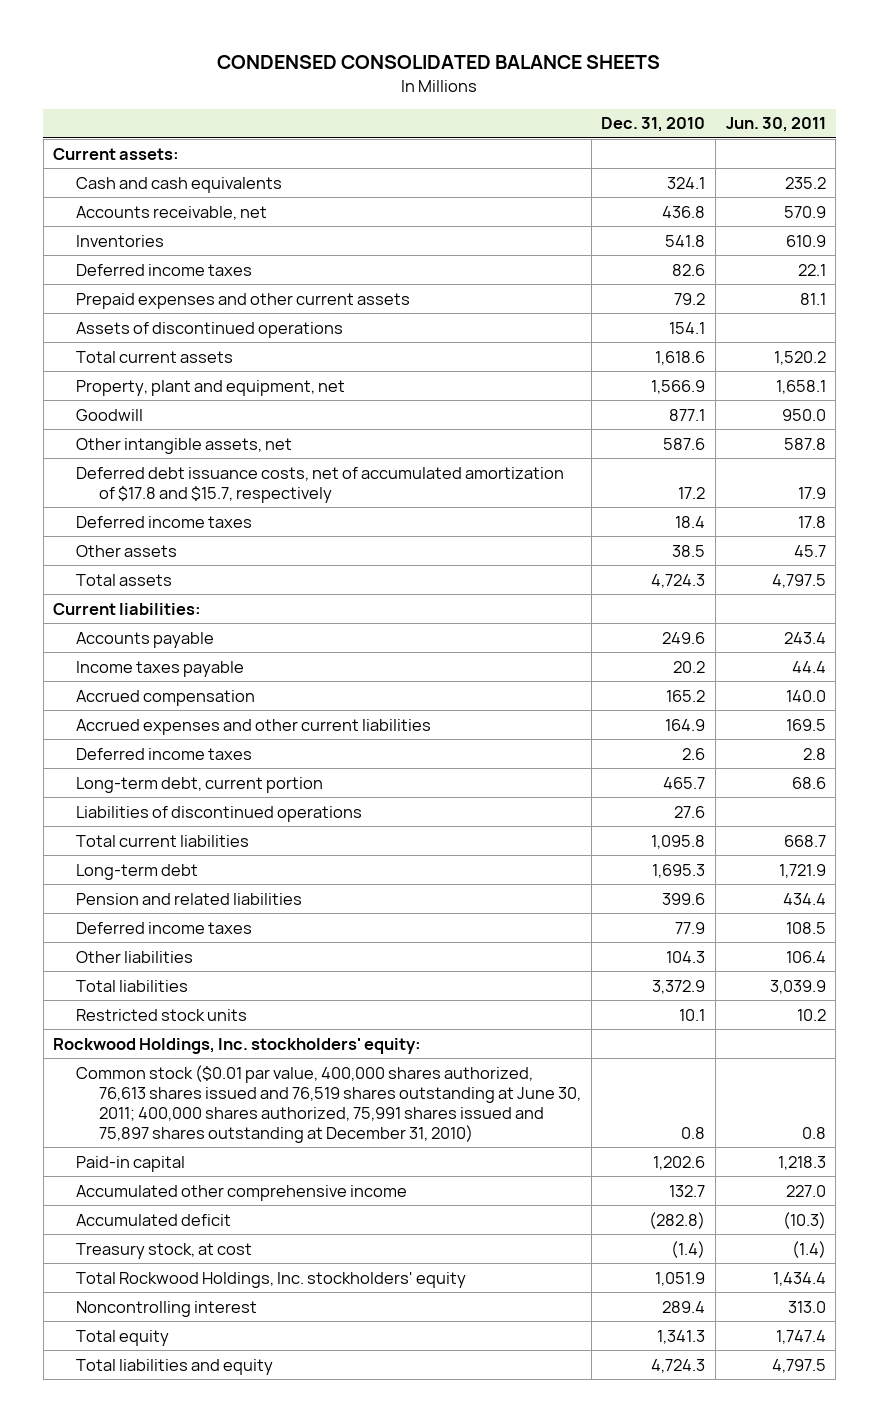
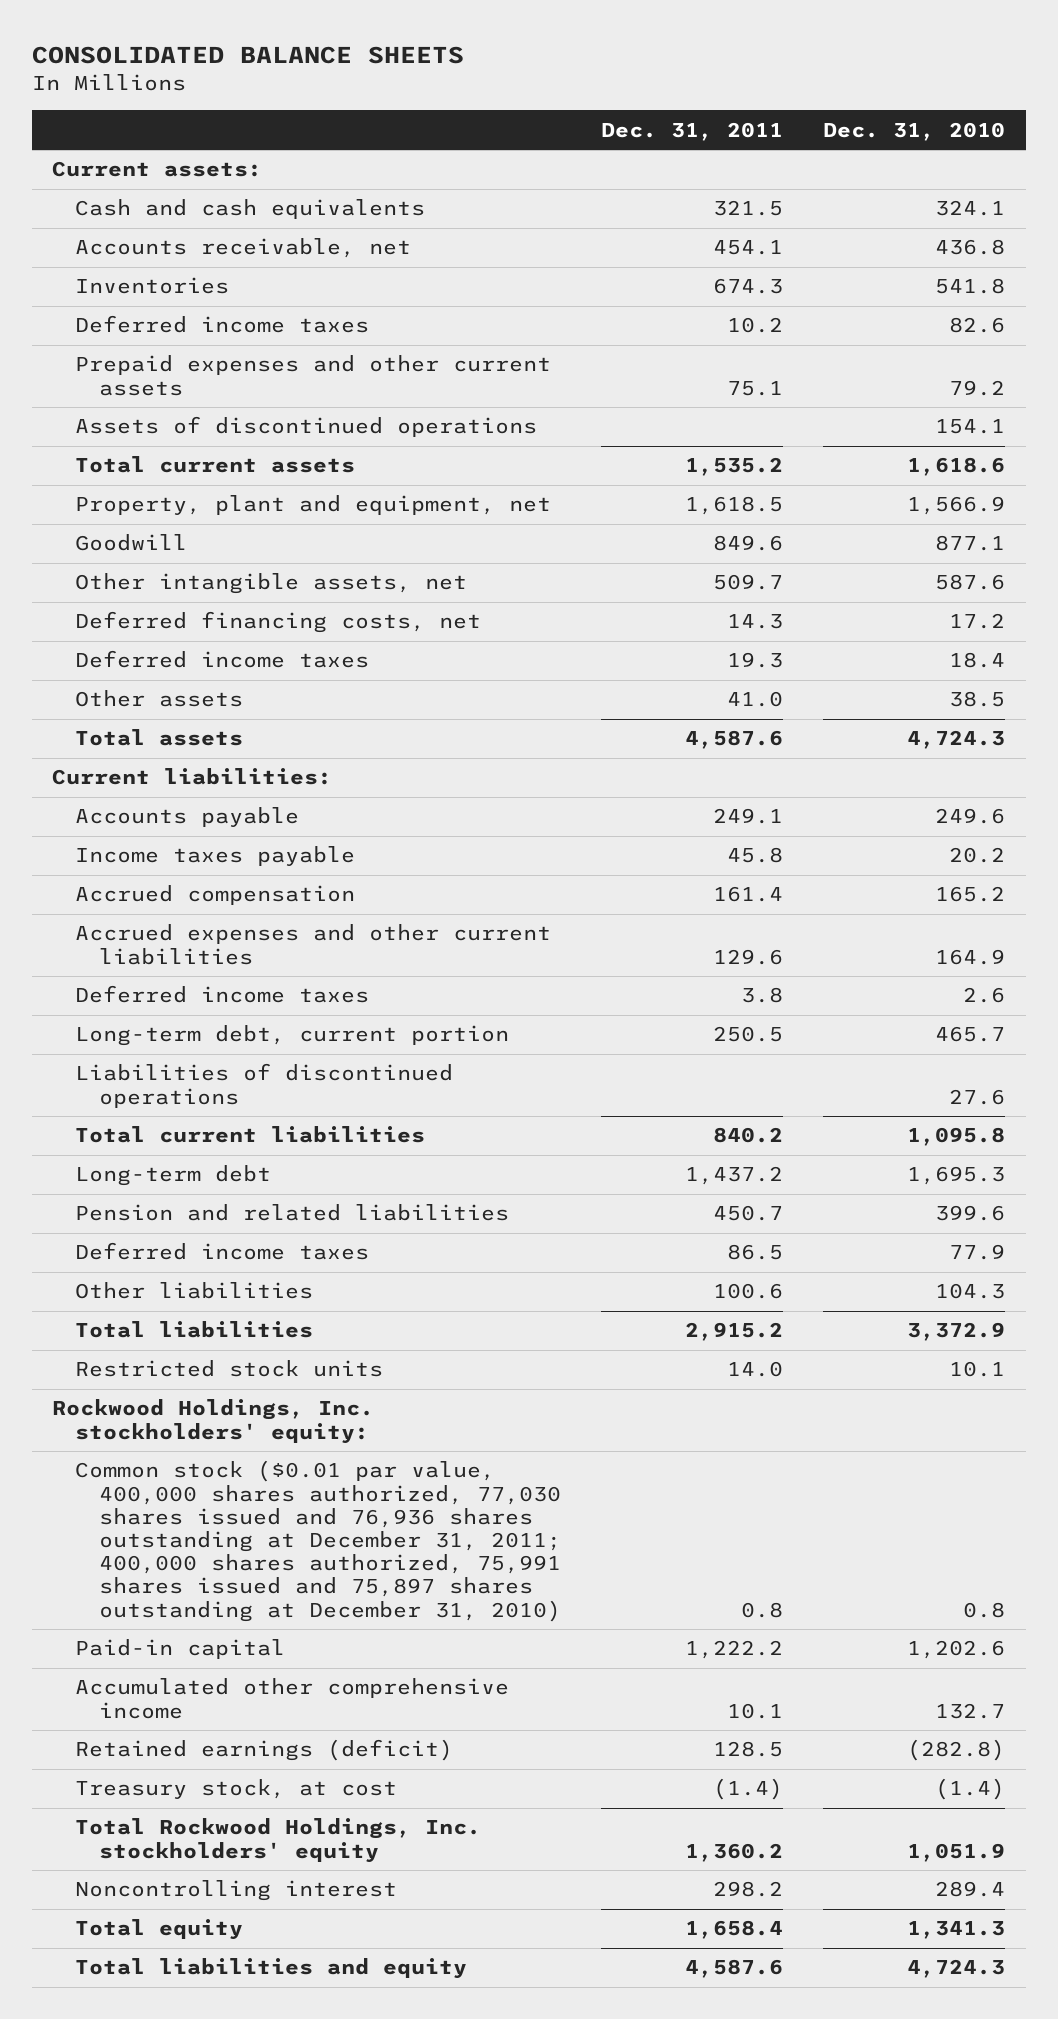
[217,55,661,70] CONDENSED CONSOLIDATED BALANCE SHEETS -> [32,46,465,65] CONSOLIDATED BALANCE SHEETS
[725,117,826,133] Jun. 30, 2011 -> none
none -> [601,121,784,141] Dec. 31, 2011
[76,466,565,503] Deferred debt issuance costs, net of accumulated amortization of $17.8 and $15.7, respectively -> [75,611,482,634] Deferred financing costs, net
[76,1064,581,1143] Common stock ($0.01 par value, 400,000 shares authorized, 76,613 shares issued and 76,519 shares outstanding at June 30, 2011; 400,000 shares authorized, 75,991 shares issued and 75,897 shares outstanding at December 31, 2010) -> [75,1460,561,1622] Common stock ($0.01 par value, 400,000 shares authorized, 77,030 shares issued and 76,936 shares outstanding at December 31, 2011; 400,000 shares authorized, 75,991 shares issued and 75,897 shares outstanding at December 31, 2010)
[76,1213,232,1226] Accumulated deficit -> [75,1739,454,1762] Retained earnings (deficit)

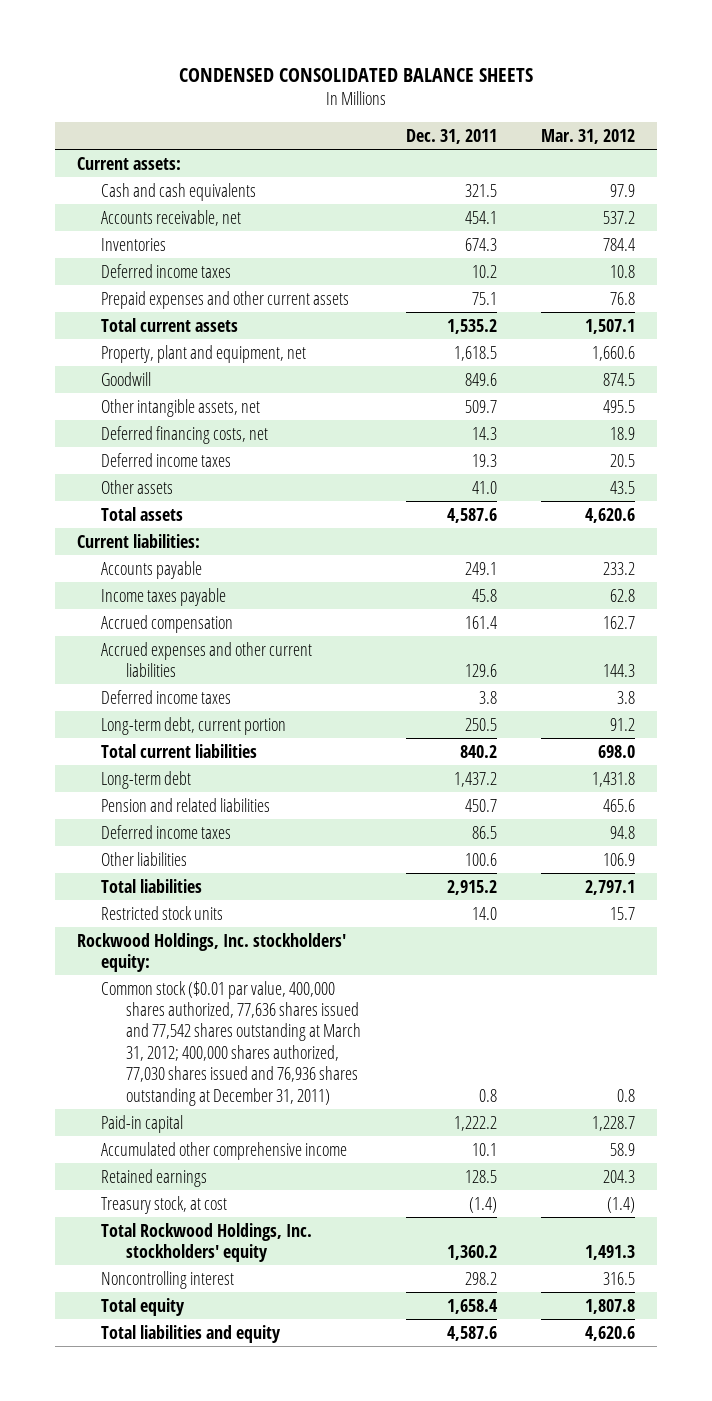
[32,46,465,65] CONSOLIDATED BALANCE SHEETS -> [178,67,533,82] CONDENSED CONSOLIDATED BALANCE SHEETS
[823,121,1006,141] Dec. 31, 2010 -> none
none -> [540,128,635,144] Mar. 31, 2012
[75,416,538,438] Assets of discontinued operations -> none
[75,1063,454,1108] Liabilities of discontinued operations -> none
[75,1460,561,1622] Common stock ($0.01 par value, 400,000 shares authorized, 77,030 shares issued and 76,936 shares outstanding at December 31, 2011; 400,000 shares authorized, 75,991 shares issued and 75,897 shares outstanding at December 31, 2010) -> [101,980,362,1106] Common stock ($0.01 par value, 400,000 shares authorized, 77,636 shares issued and 77,542 shares outstanding at March 31, 2012; 400,000 shares authorized, 77,030 shares issued and 76,936 shares outstanding at December 31, 2011)
[75,1739,454,1762] Retained earnings (deficit) -> [101,1168,208,1187] Retained earnings

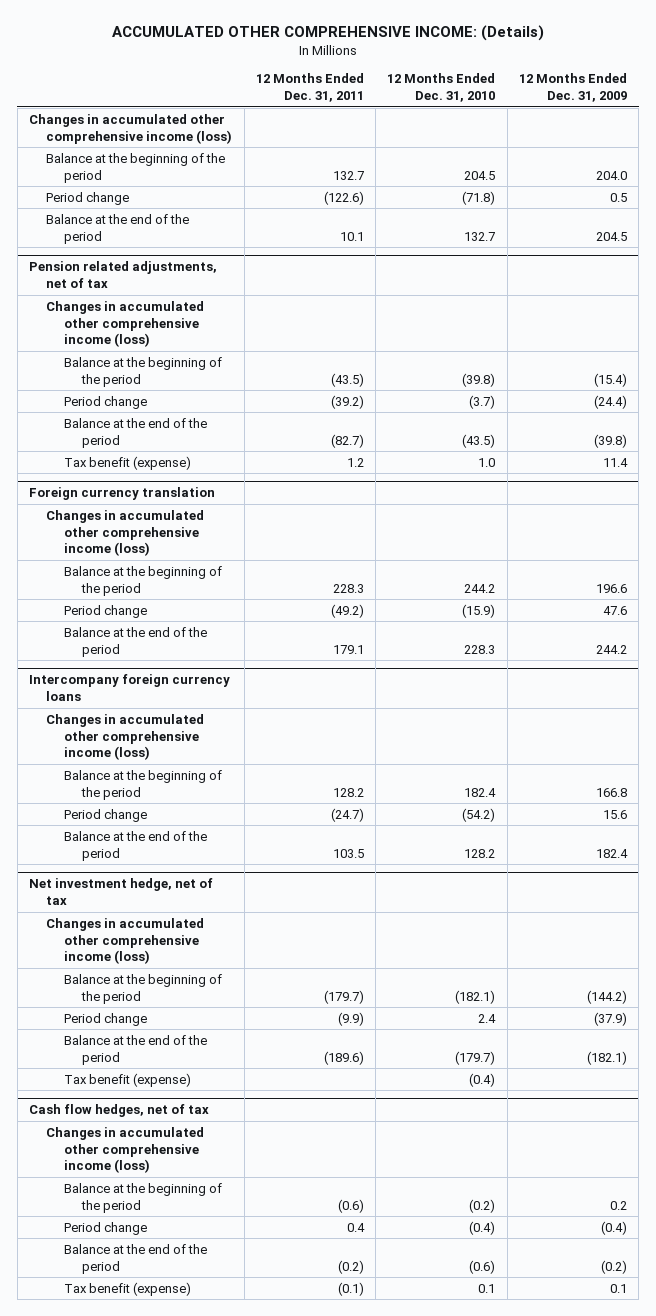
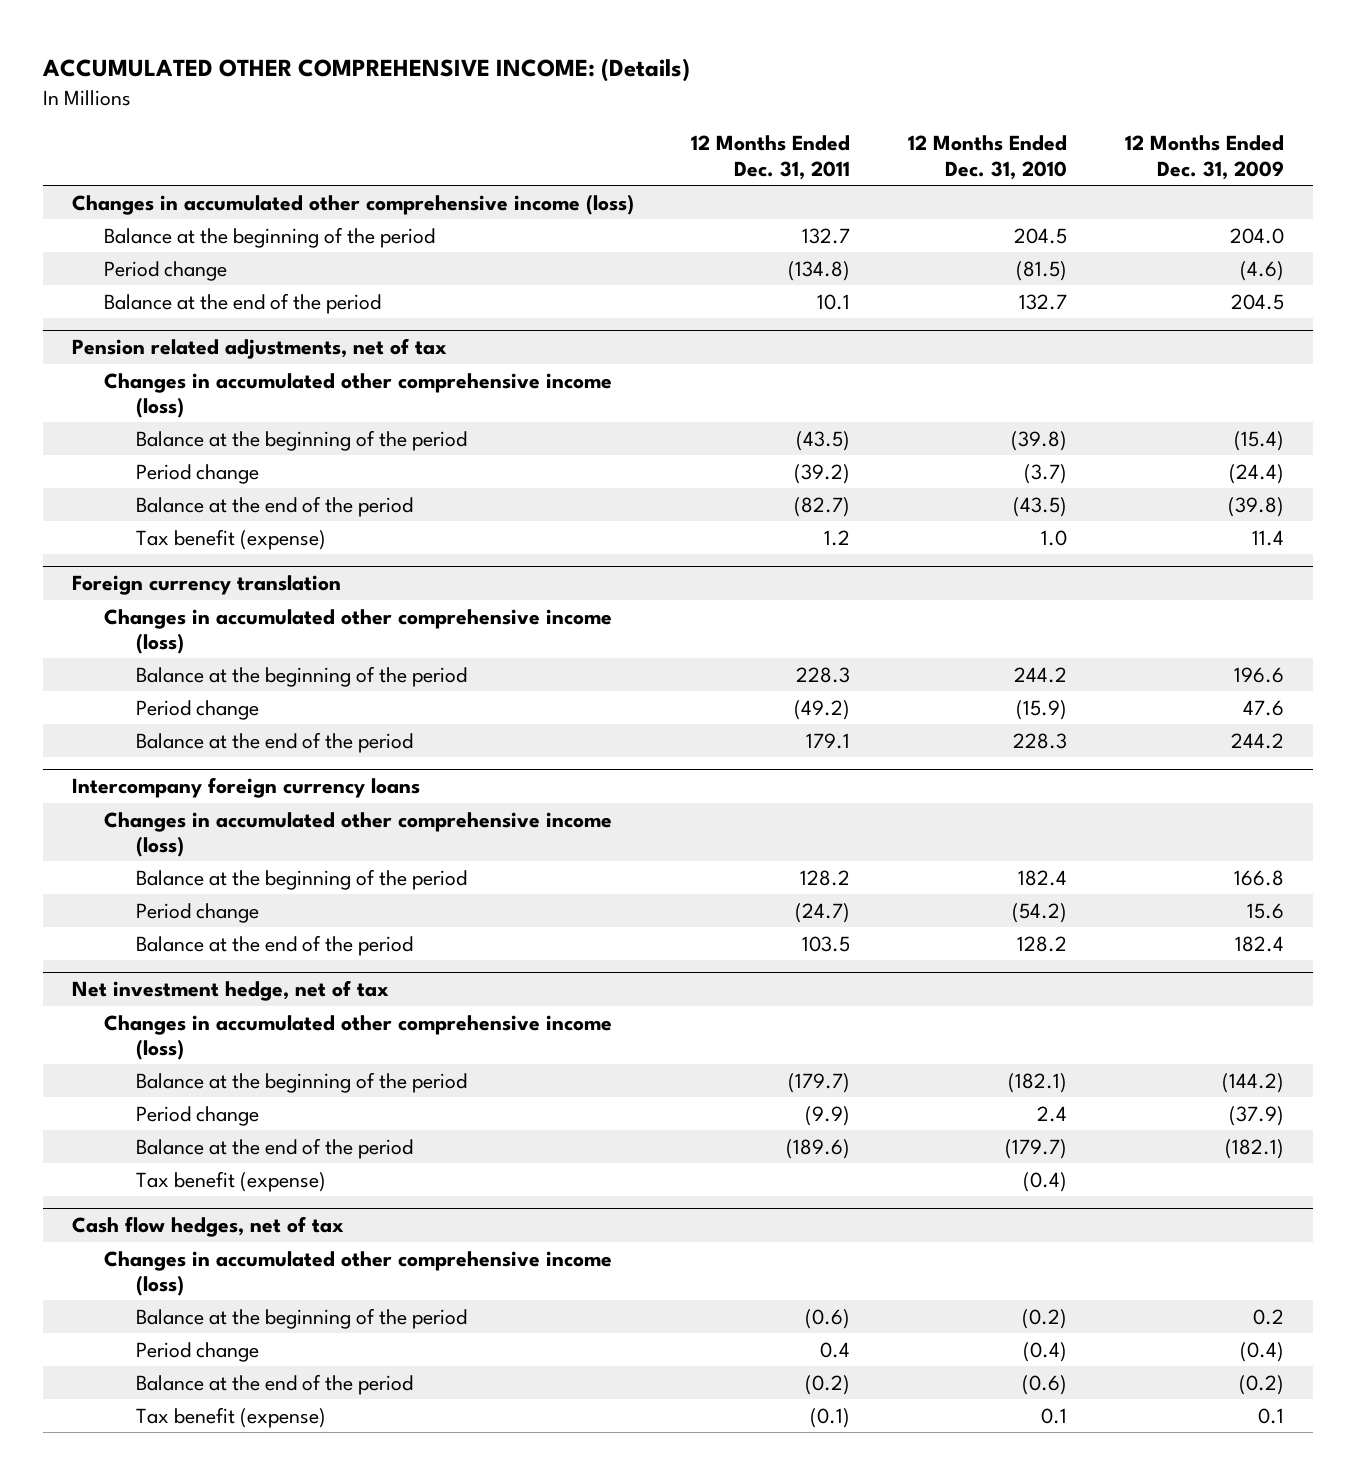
[323,190,364,205] (122.6) -> [788,260,851,281] (134.8)
[462,190,496,205] (71.8) -> [1016,260,1068,281] (81.5)
[609,192,627,202] 0.5 -> [1239,260,1284,281] (4.6)

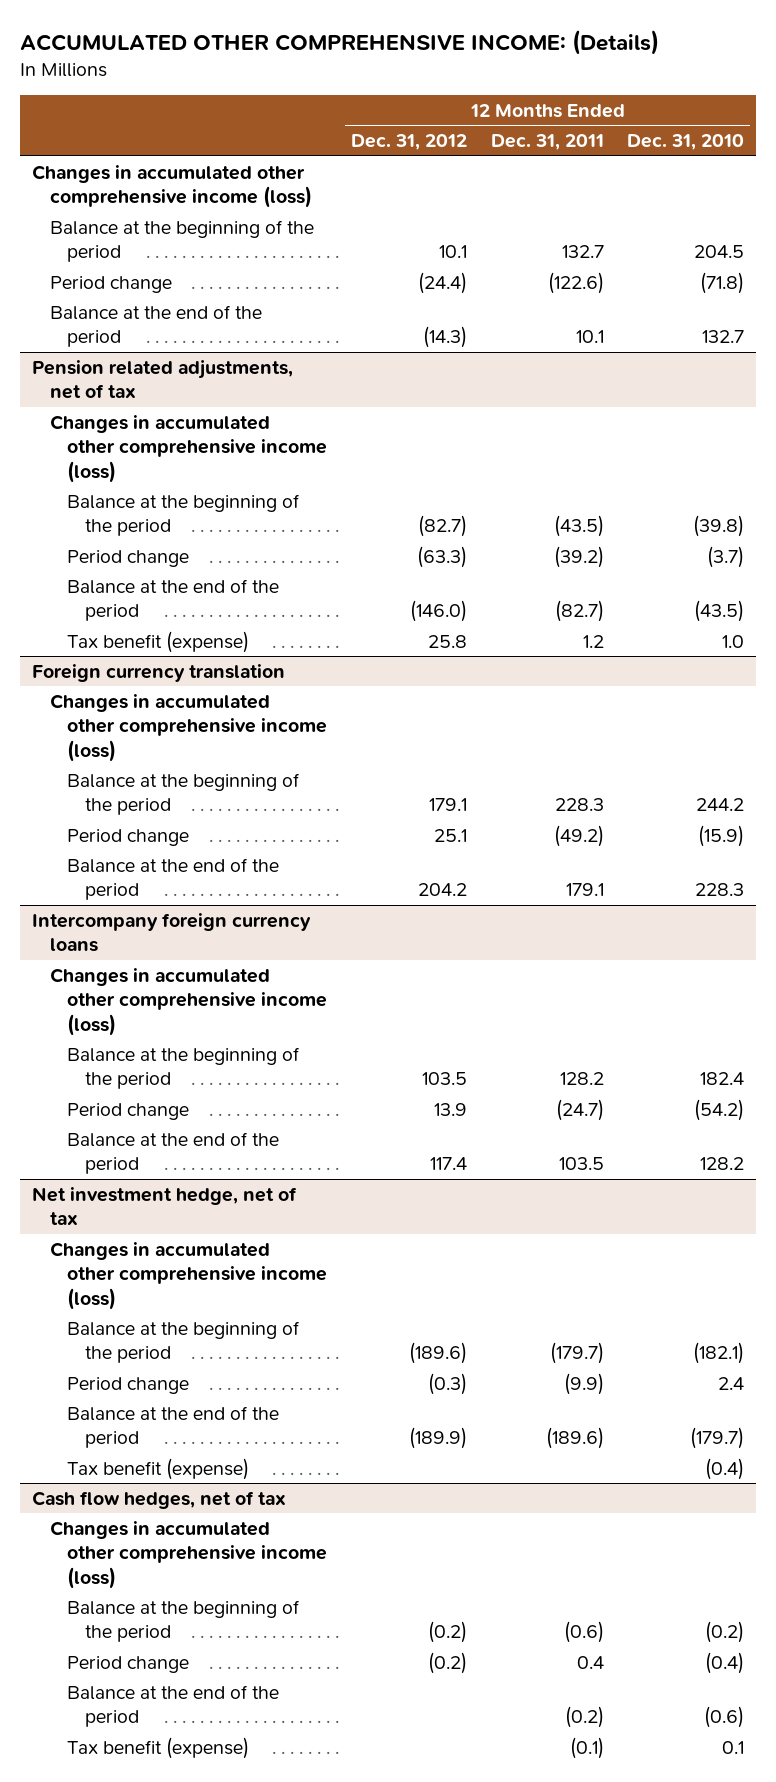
[1124,135,1284,180] 12 Months Ended Dec. 31, 2009 -> none
none -> [350,134,467,151] Dec. 31, 2012
[788,260,851,281] (134.8) -> [547,271,604,294] (122.6)
[1016,260,1068,281] (81.5) -> [700,271,745,294] (71.8)

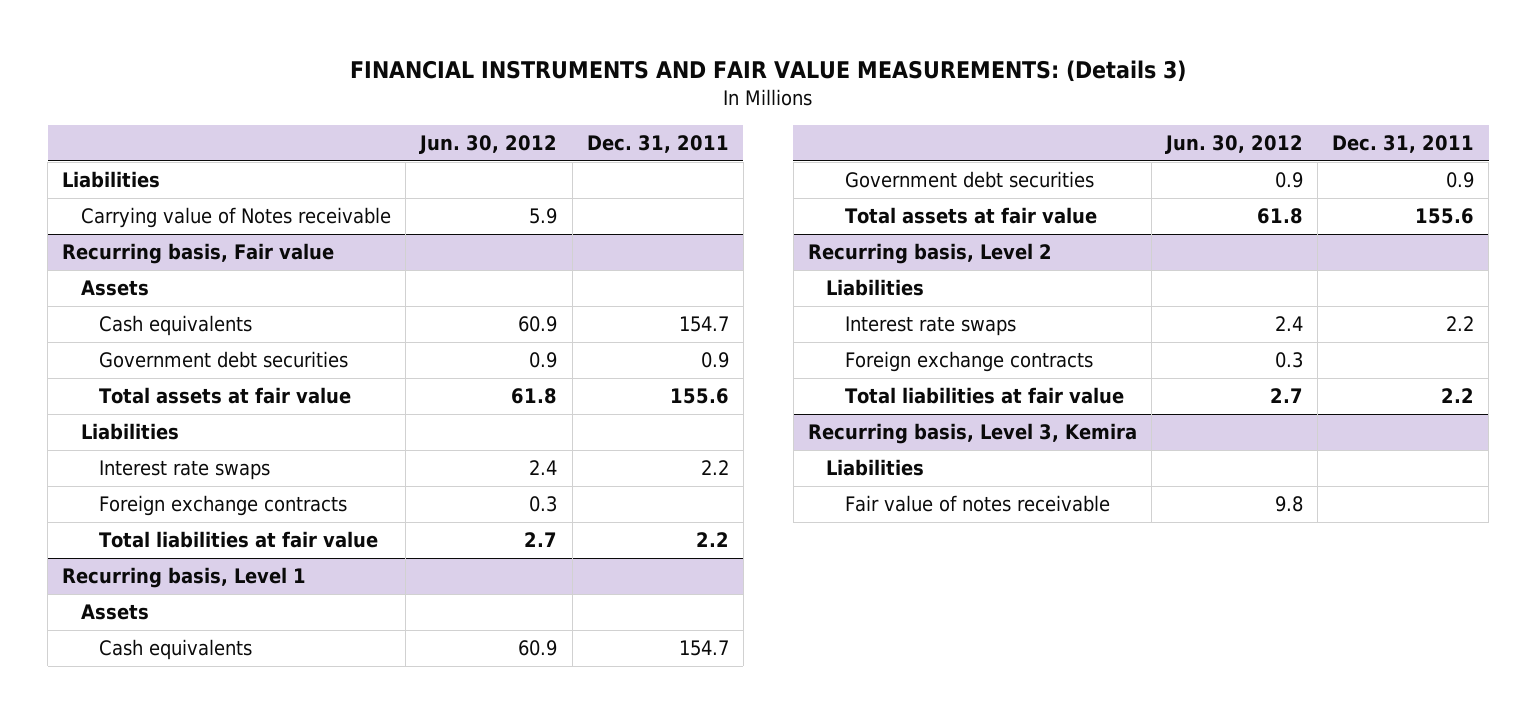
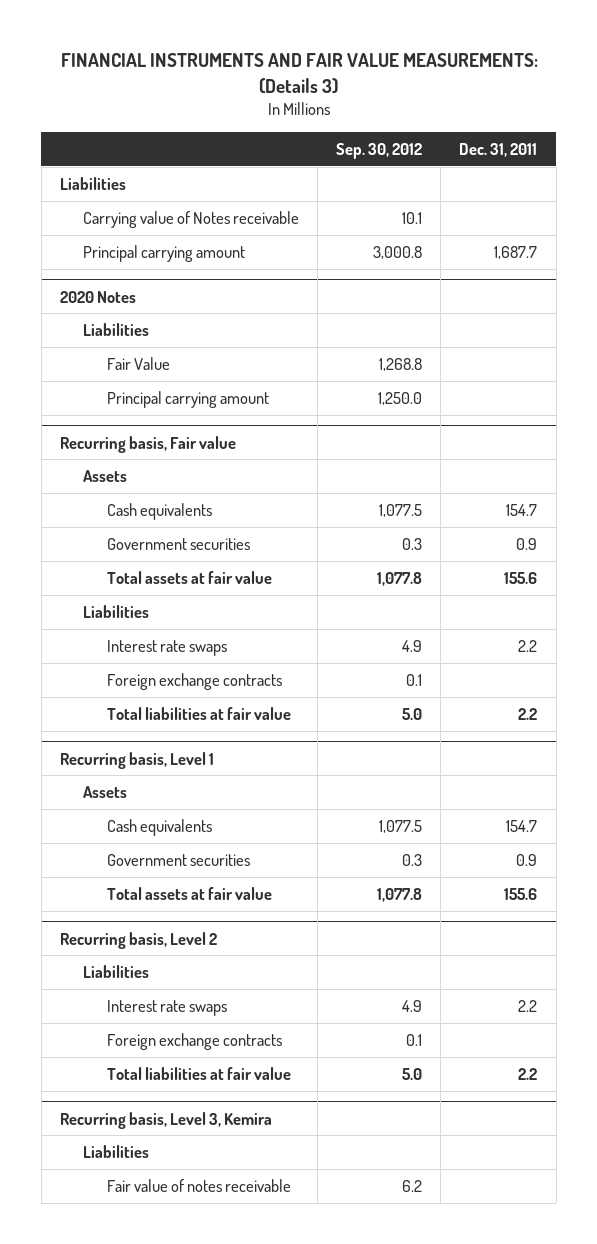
[419,135,558,155] Jun. 30, 2012 -> none
none -> [336,142,423,159] Sep. 30, 2012
none -> [83,244,246,262] Principal carrying amount
none -> [59,290,136,303] 2020 Notes
none -> [83,322,150,336] Liabilities
none -> [106,356,170,370] Fair Value
none -> [106,390,269,408] Principal carrying amount
[99,351,349,369] Government debt securities -> [106,537,250,550] Government securities
[844,171,1094,189] Government debt securities -> [106,853,250,866] Government securities

